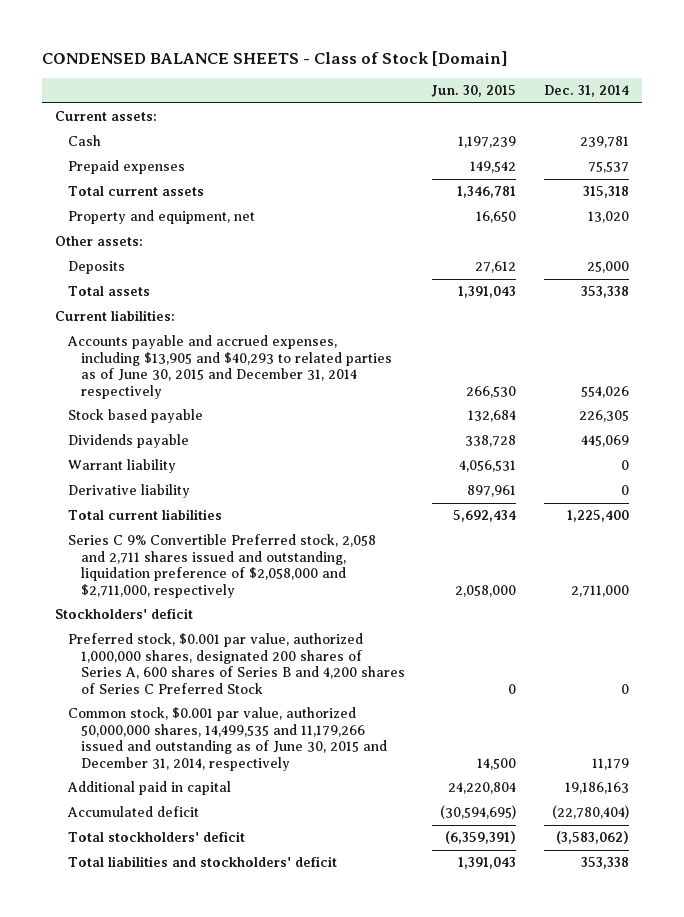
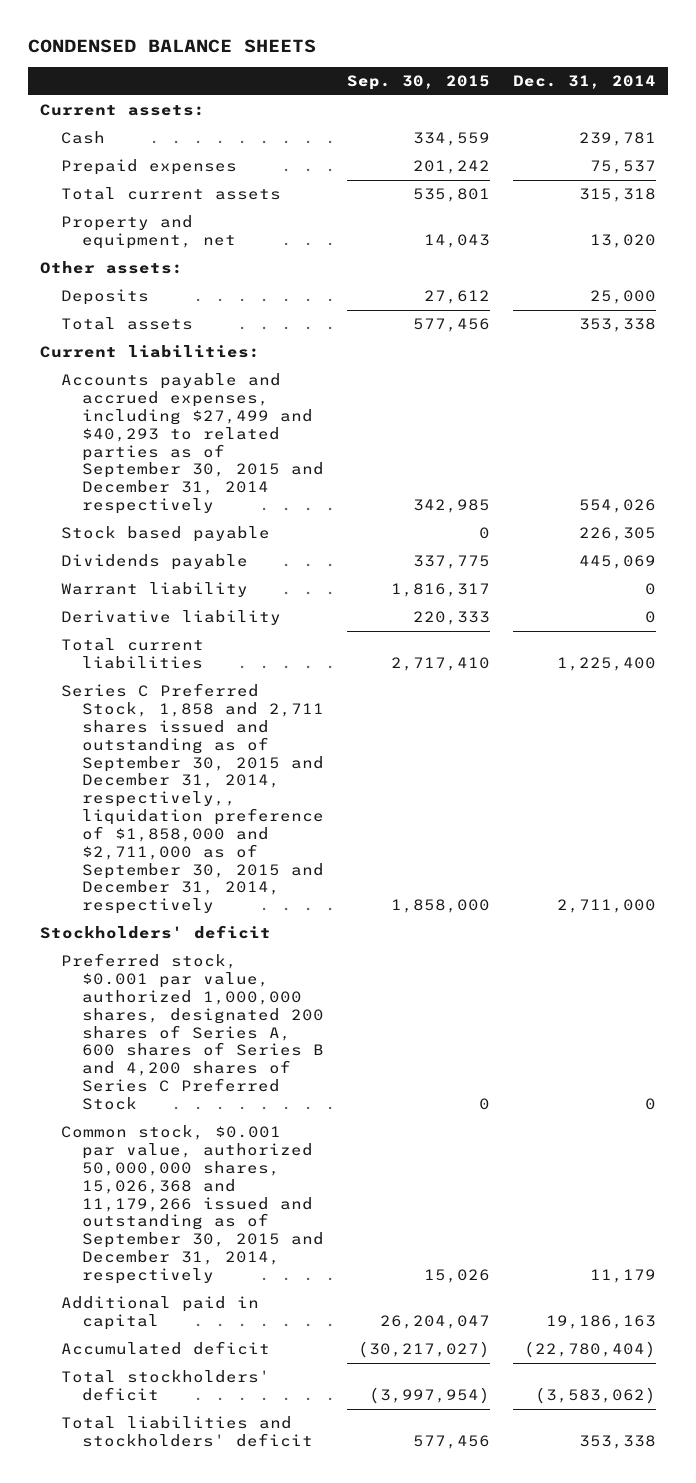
[41,50,508,66] CONDENSED BALANCE SHEETS - Class of Stock [Domain] -> [28,38,317,53] CONDENSED BALANCE SHEETS
[431,85,517,98] Jun. 30, 2015 -> none
none -> [347,74,491,90] Sep. 30, 2015
[67,335,393,399] Accounts payable and accrued expenses, including $13,905 and $40,293 to related parties as of June 30, 2015 and December 31, 2014 respectively -> [60,373,324,515] Accounts payable and accrued expenses, including $27,499 and $40,293 to related parties as of September 30, 2015 and December 31, 2014 respectively
[68,534,377,598] Series C 9% Convertible Preferred stock, 2,058 and 2,711 shares issued and outstanding, liquidation preference of $2,058,000 and $2,711,000, respectively -> [60,683,324,915] Series C Preferred Stock, 1,858 and 2,711 shares issued and outstanding as of September 30, 2015 and December 31, 2014, respectively,, liquidation preference of $1,858,000 and $2,711,000 as of September 30, 2015 and December 31, 2014, respectively
[68,707,388,771] Common stock, $0.001 par value, authorized 50,000,000 shares, 14,499,535 and 11,179,266 issued and outstanding as of June 30, 2015 and December 31, 2014, respectively -> [60,1125,324,1284] Common stock, $0.001 par value, authorized 50,000,000 shares, 15,026,368 and 11,179,266 issued and outstanding as of September 30, 2015 and December 31, 2014, respectively

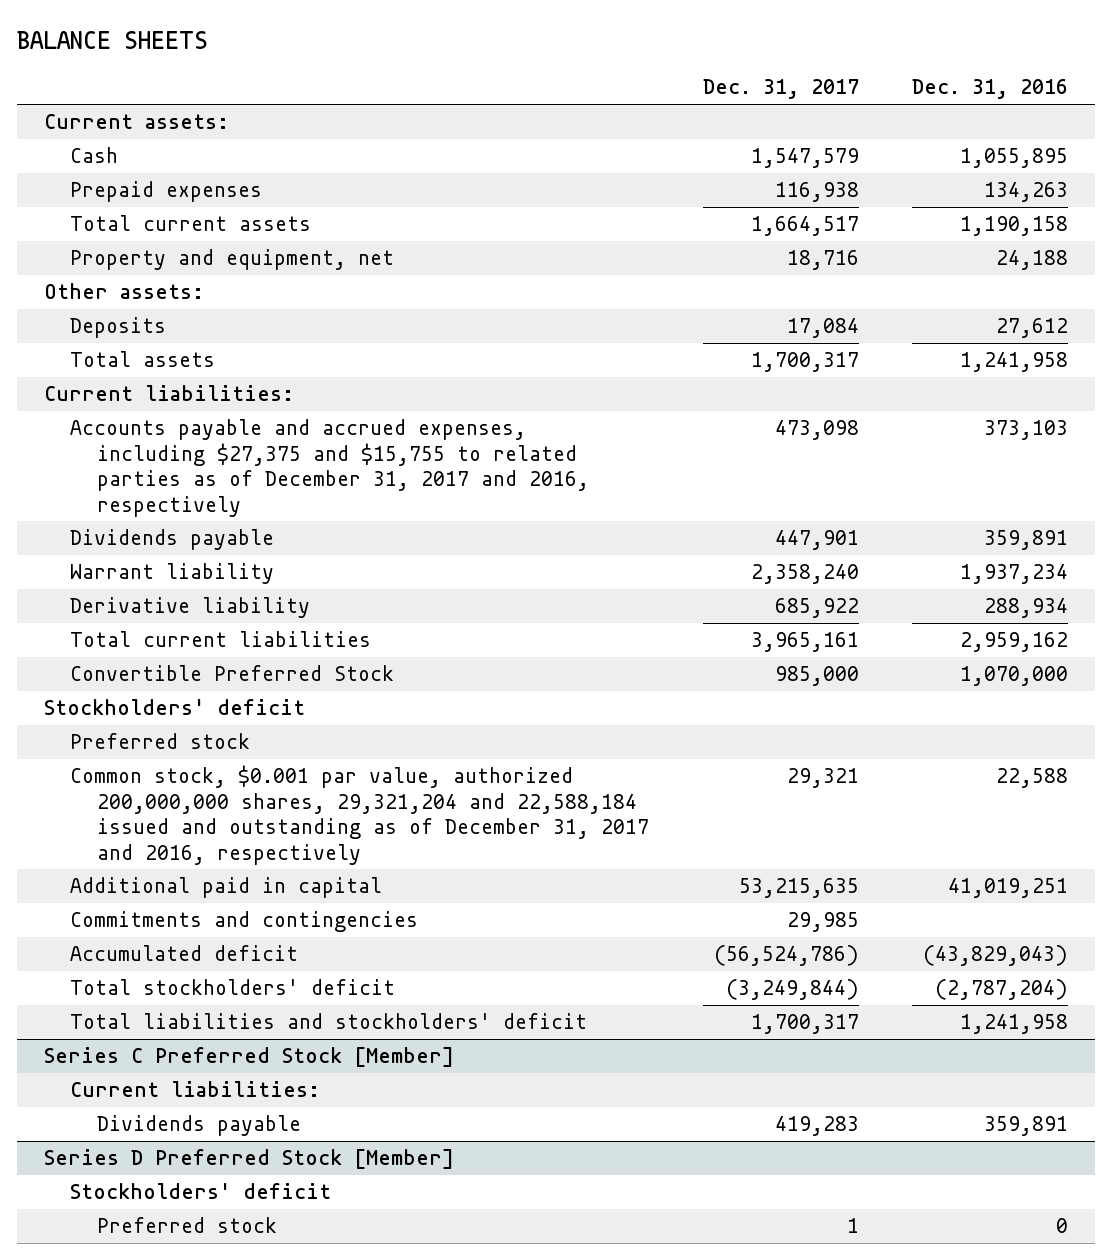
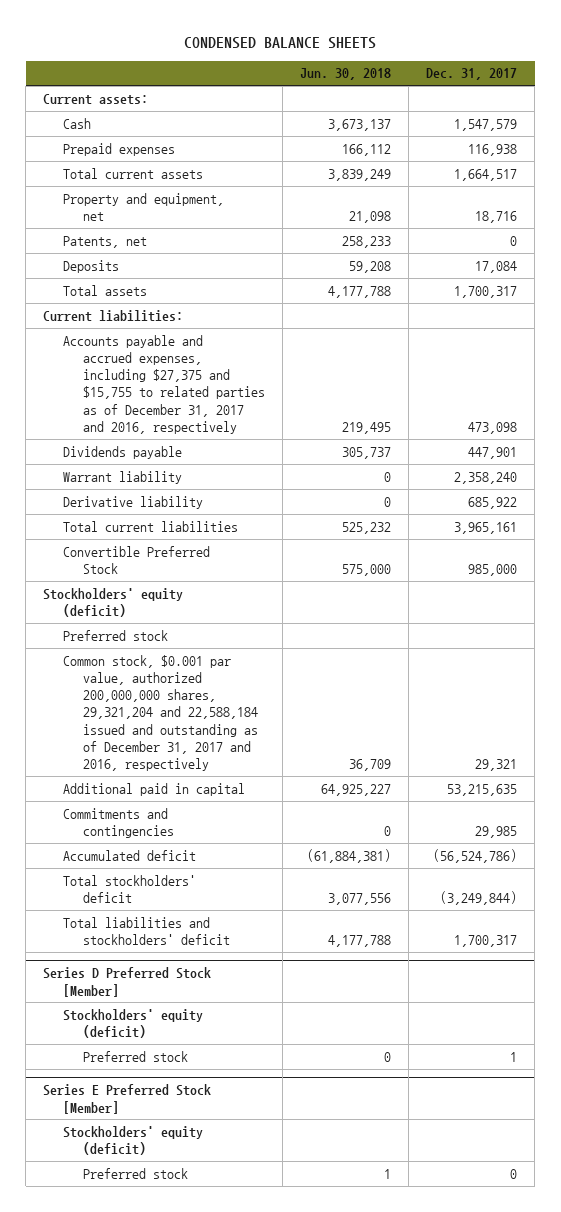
[16,31,208,50] BALANCE SHEETS -> [184,36,377,49] CONDENSED BALANCE SHEETS
[912,79,1069,100] Dec. 31, 2016 -> none
none -> [300,68,392,81] Jun. 30, 2018
[43,283,204,300] Other assets: -> none
none -> [63,235,148,248] Patents, net
[43,699,305,716] Stockholders' deficit -> [43,587,184,617] Stockholders' equity (deficit)
[43,1047,454,1068] Series C Preferred Stock [Member] -> none
[70,1081,321,1098] Current liabilities: -> none
[96,1115,301,1137] Dividends payable -> none
[70,1183,332,1200] Stockholders' deficit -> [63,1008,204,1038] Stockholders' equity (deficit)
none -> [43,1084,212,1114] Series E Preferred Stock [Member]
none -> [63,1125,204,1155] Stockholders' equity (deficit)
none -> [83,1167,189,1179] Preferred stock

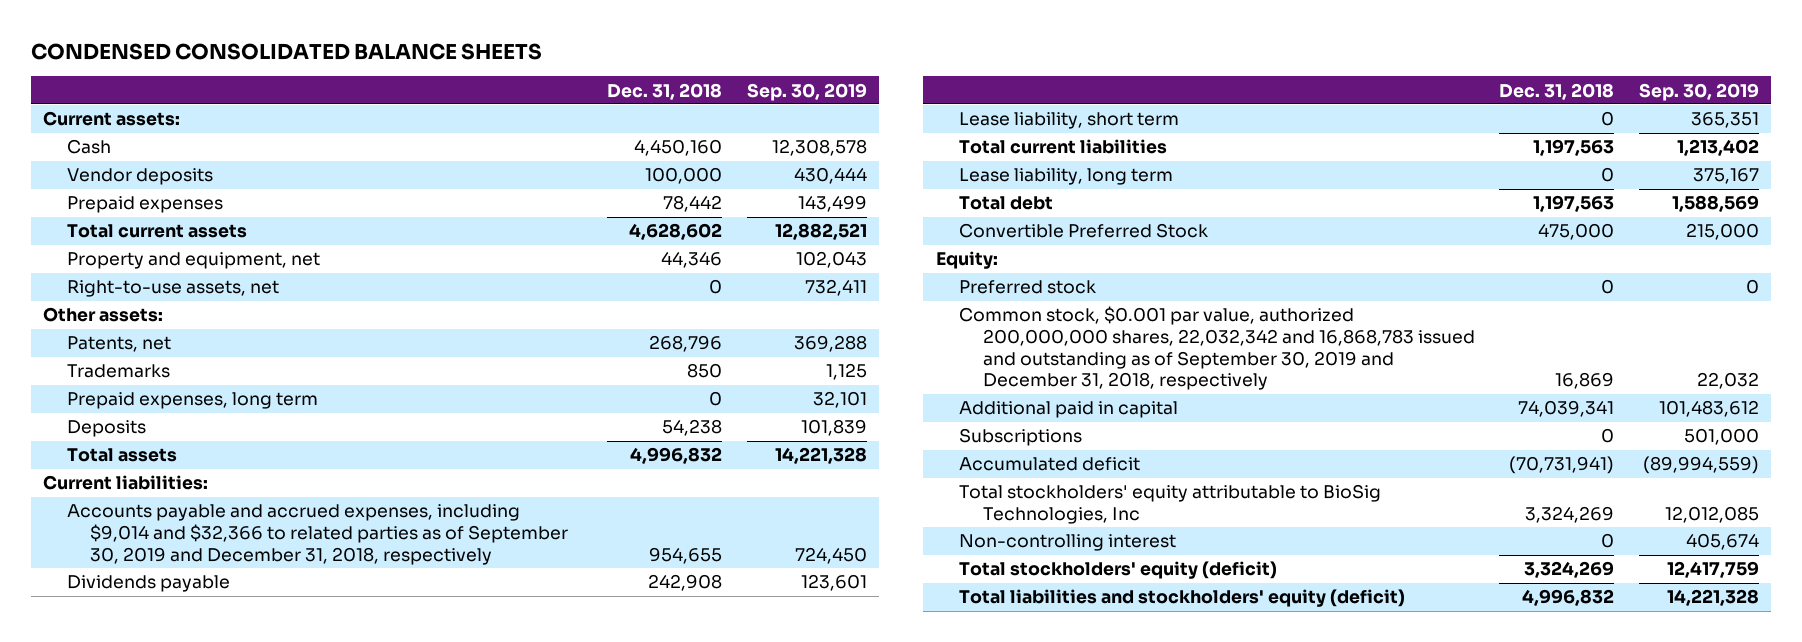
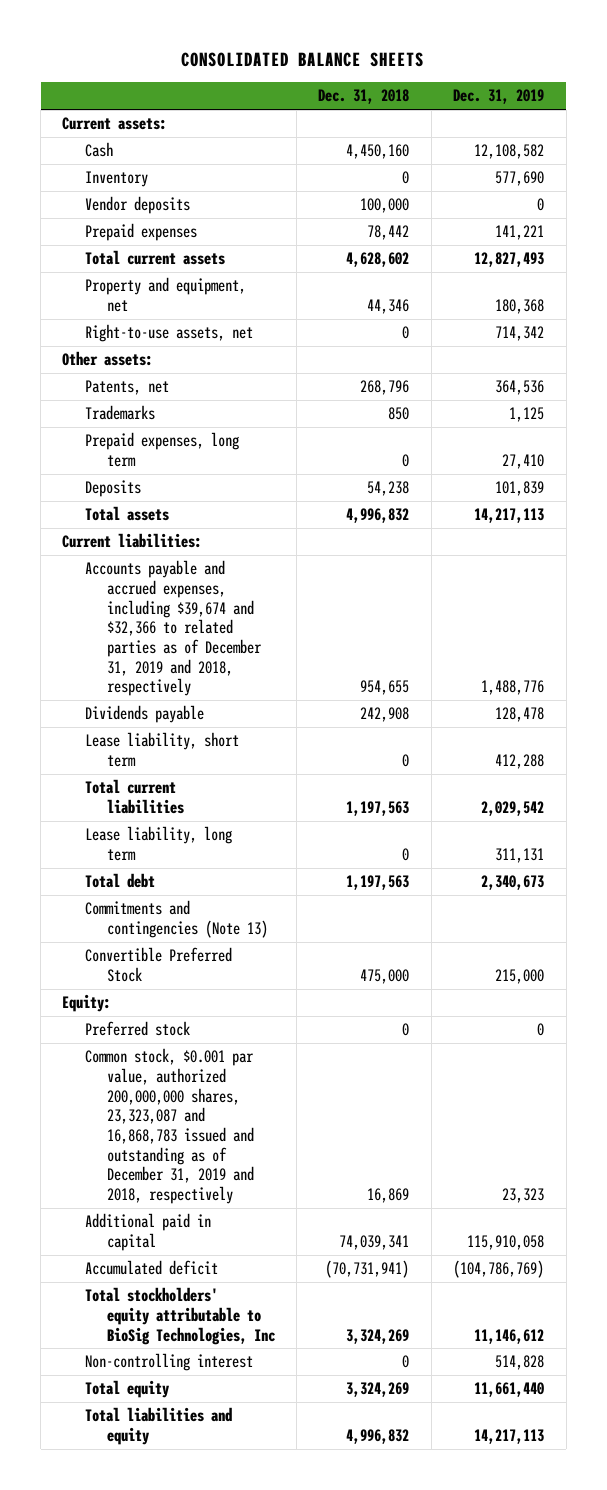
[31,42,543,60] CONDENSED CONSOLIDATED BALANCE SHEETS -> [181,51,425,67] CONSOLIDATED BALANCE SHEETS
[746,82,867,101] Sep. 30, 2019 -> none
none -> [453,89,545,105] Dec. 31, 2019
none -> [84,171,148,188] Inventory
[66,504,569,565] Accounts payable and accrued expenses, including $9,014 and $32,366 to related parties as of September 30, 2019 and December 31, 2018, respectively -> [84,560,262,697] Accounts payable and accrued expenses, including $39,674 and $32,366 to related parties as of December 31, 2019 and 2018, respectively
none -> [84,900,268,938] Commitments and contingencies (Note 13)
[959,306,1475,391] Common stock, $0.001 par value, authorized 200,000,000 shares, 22,032,342 and 16,868,783 issued and outstanding as of September 30, 2019 and December 31, 2018, respectively -> [84,1048,254,1204] Common stock, $0.001 par value, authorized 200,000,000 shares, 23,323,087 and 16,868,783 issued and outstanding as of December 31, 2019 and 2018, respectively
[959,428,1083,447] Subscriptions -> none
[959,561,1278,580] Total stockholders' equity (deficit) -> [84,1380,169,1399] Total equity
[959,589,1406,608] Total liabilities and stockholders' equity (deficit) -> [84,1407,232,1445] Total liabilities and equity

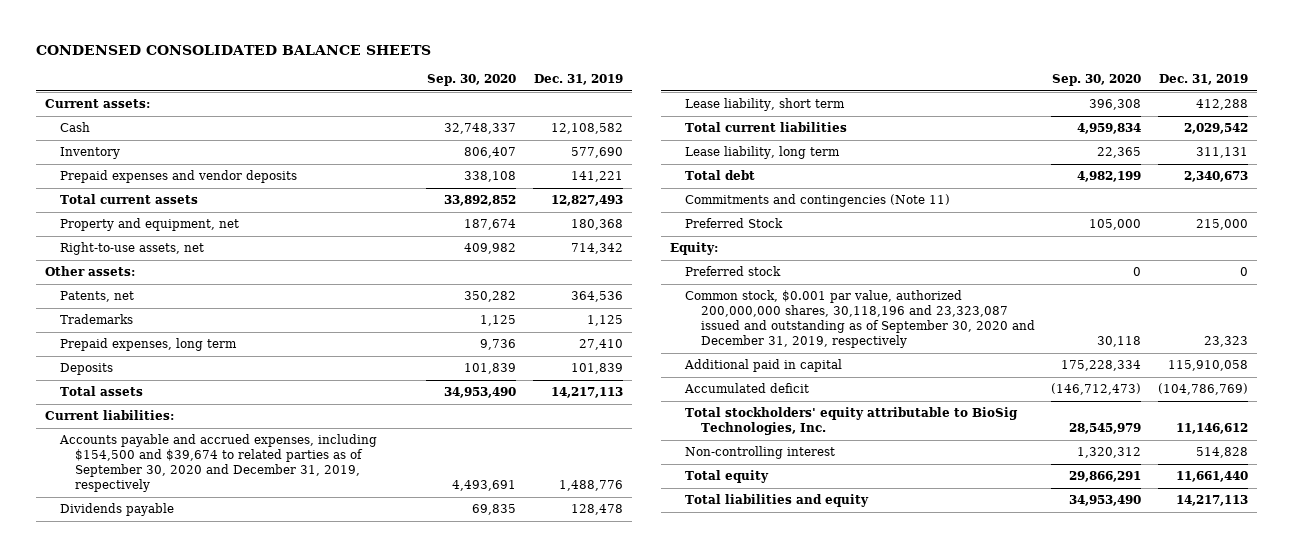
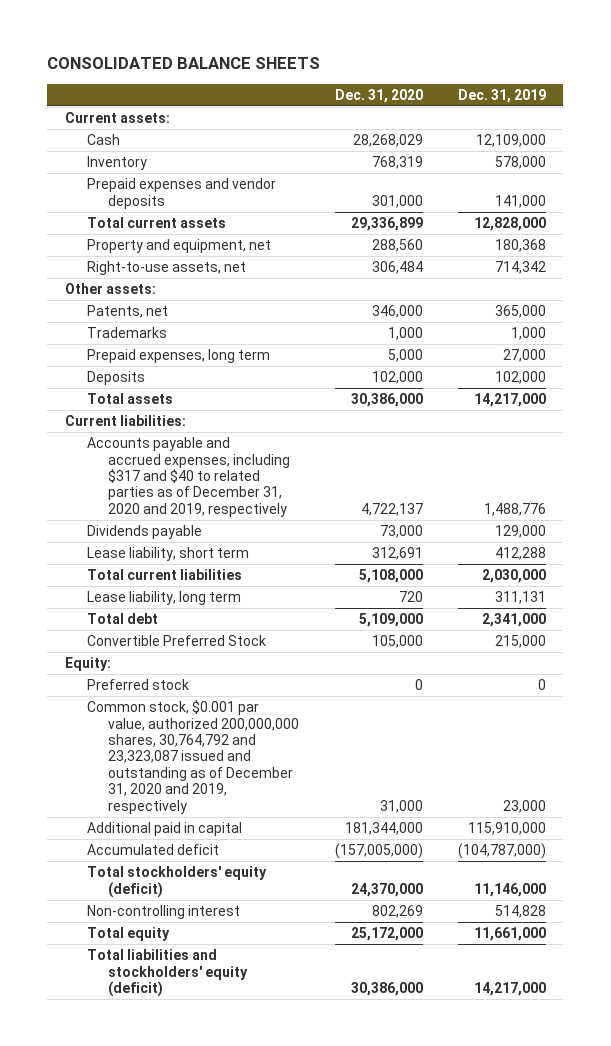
[36,44,432,55] CONDENSED CONSOLIDATED BALANCE SHEETS -> [47,57,321,70] CONSOLIDATED BALANCE SHEETS
[427,74,517,87] Sep. 30, 2020 -> none
none -> [334,88,423,103] Dec. 31, 2020
[551,123,624,135] 12,108,582 -> [475,134,546,148] 12,109,000
[571,147,624,159] 577,690 -> [494,156,546,170] 578,000
[571,171,624,183] 141,221 -> [494,194,546,208] 141,000
[551,195,624,207] 12,827,493 -> [473,217,546,232] 12,828,000
[571,291,624,303] 364,536 -> [494,305,546,319] 365,000
[587,315,624,327] 1,125 -> [510,327,546,341] 1,000
[579,339,624,351] 27,410 -> [502,349,546,363] 27,000
[571,363,624,375] 101,839 -> [494,371,546,385] 102,000
[551,387,624,399] 14,217,113 -> [473,393,546,408] 14,217,000
[59,434,378,493] Accounts payable and accrued expenses, including $154,500 and $39,674 to related parties as of September 30, 2020 and December 31, 2019, respectively -> [86,437,291,517] Accounts payable and accrued expenses, including $317 and $40 to related parties as of December 31, 2020 and 2019, respectively
[571,504,624,516] 128,478 -> [494,525,546,539] 129,000
[1184,123,1249,135] 2,029,542 -> [481,569,546,584] 2,030,000
[685,194,951,208] Commitments and contingencies (Note 11) -> none
[1184,171,1249,183] 2,340,673 -> [481,613,546,628] 2,341,000
[685,218,784,229] Preferred Stock -> [86,635,266,647] Convertible Preferred Stock
[685,290,1035,349] Common stock, $0.001 par value, authorized 200,000,000 shares, 30,118,196 and 23,323,087 issued and outstanding as of September 30, 2020 and December 31, 2019, respectively -> [86,700,300,814] Common stock, $0.001 par value, authorized 200,000,000 shares, 30,764,792 and 23,323,087 issued and outstanding as of December 31, 2020 and 2019, respectively
[1204,336,1249,348] 23,323 -> [502,799,546,813] 23,000
[1168,360,1249,372] 115,910,058 -> [467,822,546,836] 115,910,000
[1158,383,1249,396] (104,786,769) -> [457,843,546,860] (104,787,000)
[685,407,1019,436] Total stockholders' equity attributable to BioSig Technologies, Inc. -> [86,866,267,898] Total stockholders' equity (deficit)
[1176,423,1249,435] 11,146,612 -> [473,882,546,897] 11,146,000
[1176,471,1249,483] 11,661,440 -> [473,927,546,942] 11,661,000
[685,494,870,508] Total liabilities and equity -> [86,949,249,998] Total liabilities and stockholders' equity (deficit)
[1176,495,1249,507] 14,217,113 -> [473,982,546,997] 14,217,000

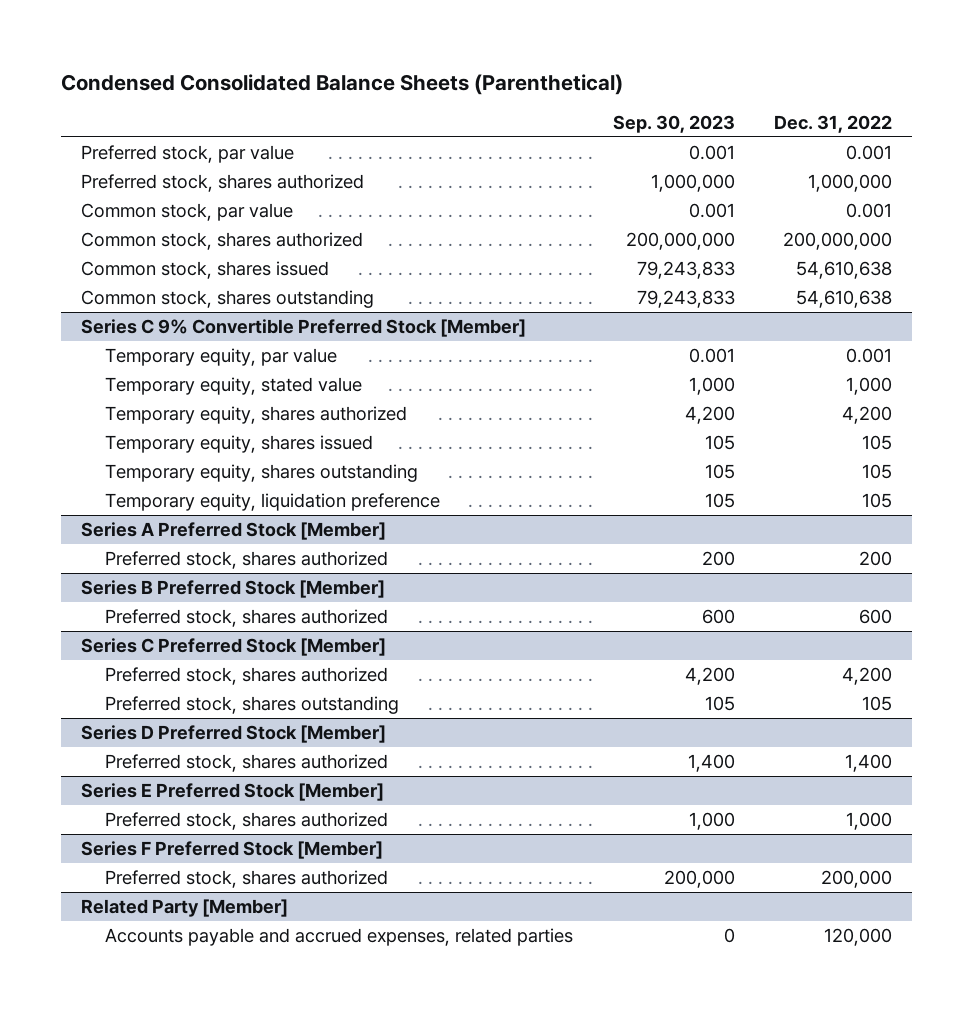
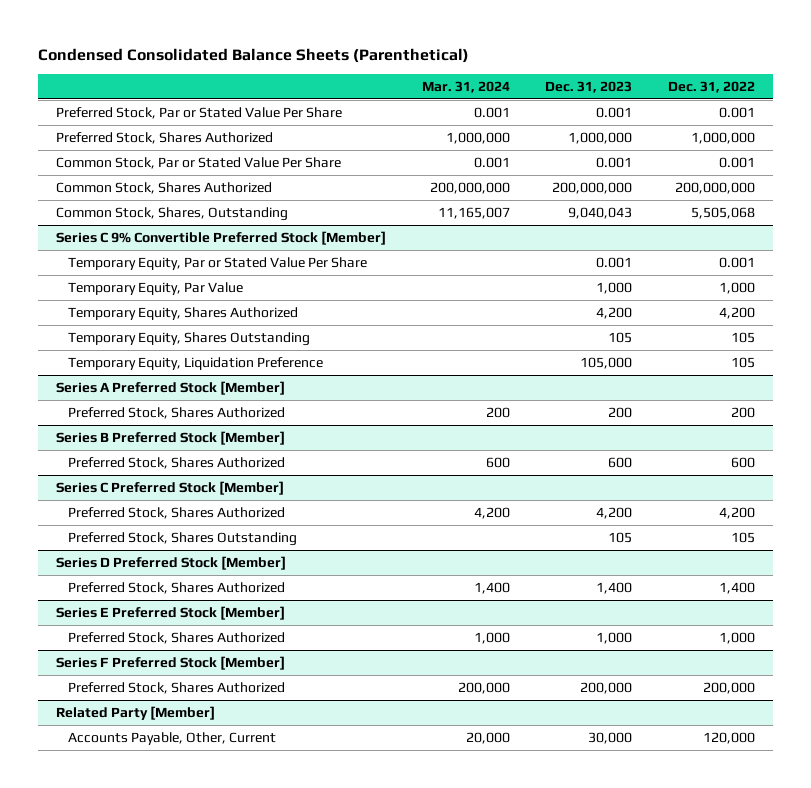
[612,114,735,133] Sep. 30, 2023 -> none
none -> [421,81,510,94] Mar. 31, 2024
none -> [545,81,633,94] Dec. 31, 2023
[80,260,329,279] Common stock, shares issued -> none
[80,144,294,163] Preferred stock, par value -> [56,106,343,119] Preferred Stock, Par or Stated Value Per Share
[80,173,364,192] Preferred stock, shares authorized -> [56,131,274,144] Preferred Stock, Shares Authorized
[80,202,293,221] Common stock, par value -> [56,156,342,169] Common Stock, Par or Stated Value Per Share
[80,231,363,250] Common stock, shares authorized -> [56,181,273,194] Common Stock, Shares Authorized
[80,289,374,308] Common stock, shares outstanding -> [56,206,289,221] Common Stock, Shares, Outstanding
[796,289,893,308] 54,610,638 -> [690,206,755,219] 5,505,068
[105,434,374,453] Temporary equity, shares issued -> none
[105,347,338,366] Temporary equity, par value -> [68,256,368,270] Temporary Equity, Par or Stated Value Per Share
[105,376,363,395] Temporary equity, stated value -> [68,281,244,295] Temporary Equity, Par Value
[105,405,408,424] Temporary equity, shares authorized -> [68,306,299,320] Temporary Equity, Shares Authorized
[105,463,419,482] Temporary equity, shares outstanding -> [68,331,311,346] Temporary Equity, Shares Outstanding
[105,492,441,511] Temporary equity, liquidation preference -> [68,356,324,370] Temporary Equity, Liquidation Preference
[105,550,389,569] Preferred stock, shares authorized -> [68,406,286,419] Preferred Stock, Shares Authorized
[105,608,389,627] Preferred stock, shares authorized -> [68,456,286,469] Preferred Stock, Shares Authorized
[105,666,389,685] Preferred stock, shares authorized -> [68,506,286,519] Preferred Stock, Shares Authorized
[105,695,400,714] Preferred stock, shares outstanding -> [68,531,298,546] Preferred Stock, Shares Outstanding
[105,753,389,772] Preferred stock, shares authorized -> [68,581,286,594] Preferred Stock, Shares Authorized
[105,811,389,830] Preferred stock, shares authorized -> [68,631,286,644] Preferred Stock, Shares Authorized
[105,869,389,888] Preferred stock, shares authorized -> [68,681,286,694] Preferred Stock, Shares Authorized
[105,927,574,946] Accounts payable and accrued expenses, related parties -> [68,731,277,745] Accounts Payable, Other, Current

